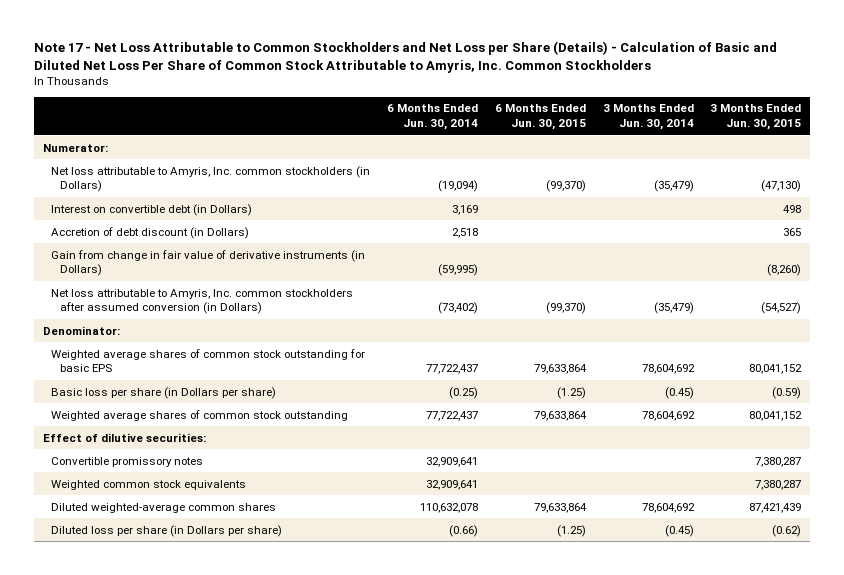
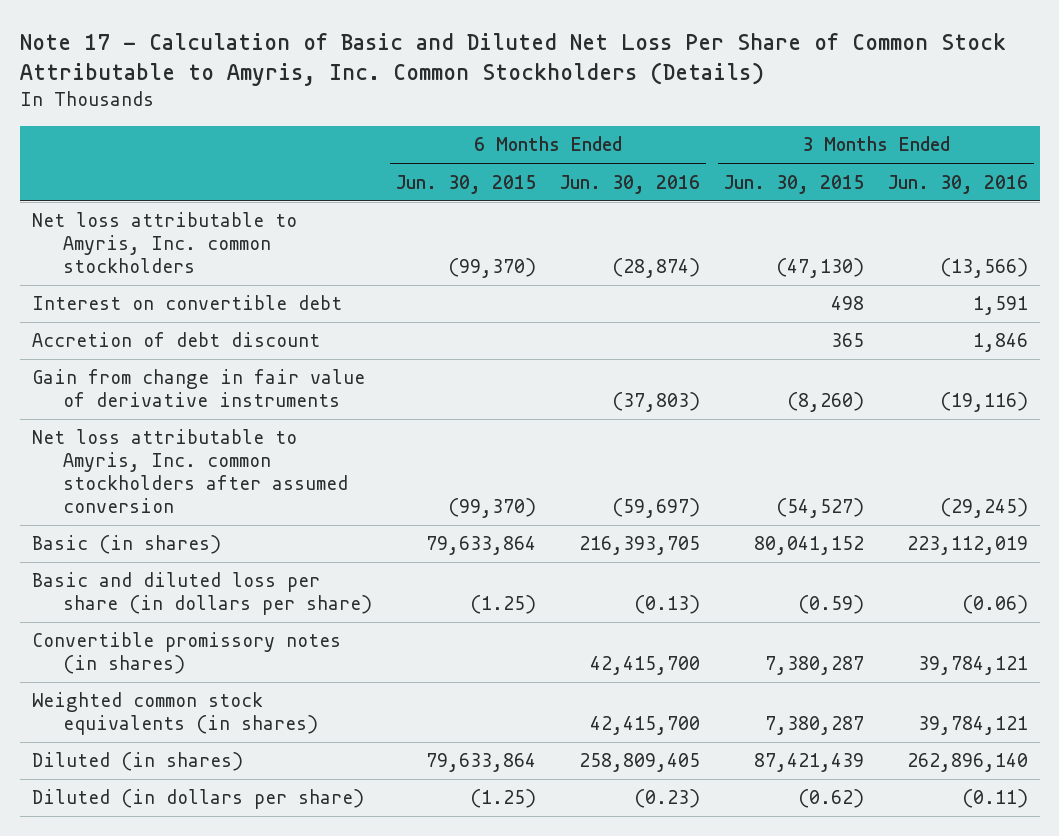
[34,40,778,73] Note 17 - Net Loss Attributable to Common Stockholders and Net Loss per Share (Details) - Calculation of Basic and Diluted Net Loss Per Share of Common Stock Attributable to Amyris, Inc. Common Stockholders -> [19,32,1006,87] Note 17 - Calculation of Basic and Diluted Net Loss Per Share of Common Stock Attributable to Amyris, Inc. Common Stockholders (Details)
[386,104,478,130] 6 Months Ended Jun. 30, 2014 -> none
[602,104,694,130] 3 Months Ended Jun. 30, 2014 -> none
none -> [559,174,700,194] Jun. 30, 2016
none -> [887,174,1028,194] Jun. 30, 2016
[42,143,108,152] Numerator: -> none
[42,325,120,335] Denominator: -> none
[51,409,349,421] Weighted average shares of common stock outstanding -> none
[42,432,206,442] Effect of dilutive securities: -> none
[51,165,371,193] Net loss attributable to Amyris, Inc. common stockholders (in Dollars) -> [31,212,297,274] Net loss attributable to Amyris, Inc. common stockholders
[51,203,253,216] Interest on convertible debt (in Dollars) -> [31,295,342,311] Interest on convertible debt
[51,226,250,239] Accretion of debt discount (in Dollars) -> [31,332,320,348] Accretion of debt discount
[51,249,366,277] Gain from change in fair value of derivative instruments (in Dollars) -> [31,369,365,408] Gain from change in fair value of derivative instruments
[51,288,354,315] Net loss attributable to Amyris, Inc. common stockholders after assumed conversion (in Dollars) -> [31,429,348,513] Net loss attributable to Amyris, Inc. common stockholders after assumed conversion
[51,348,366,373] Weighted average shares of common stock outstanding for basic EPS -> [31,535,221,555] Basic (in shares)
[51,386,277,399] Basic loss per share (in Dollars per share) -> [31,572,372,616] Basic and diluted loss per share (in dollars per share)
[51,456,204,467] Convertible promissory notes -> [31,632,341,675] Convertible promissory notes (in shares)
[51,479,247,490] Weighted common stock equivalents -> [31,692,318,736] Weighted common stock equivalents (in shares)
[51,502,277,513] Diluted weighted-average common shares -> [31,752,243,772] Diluted (in shares)
[51,524,283,537] Diluted loss per share (in Dollars per share) -> [31,789,364,810] Diluted (in dollars per share)

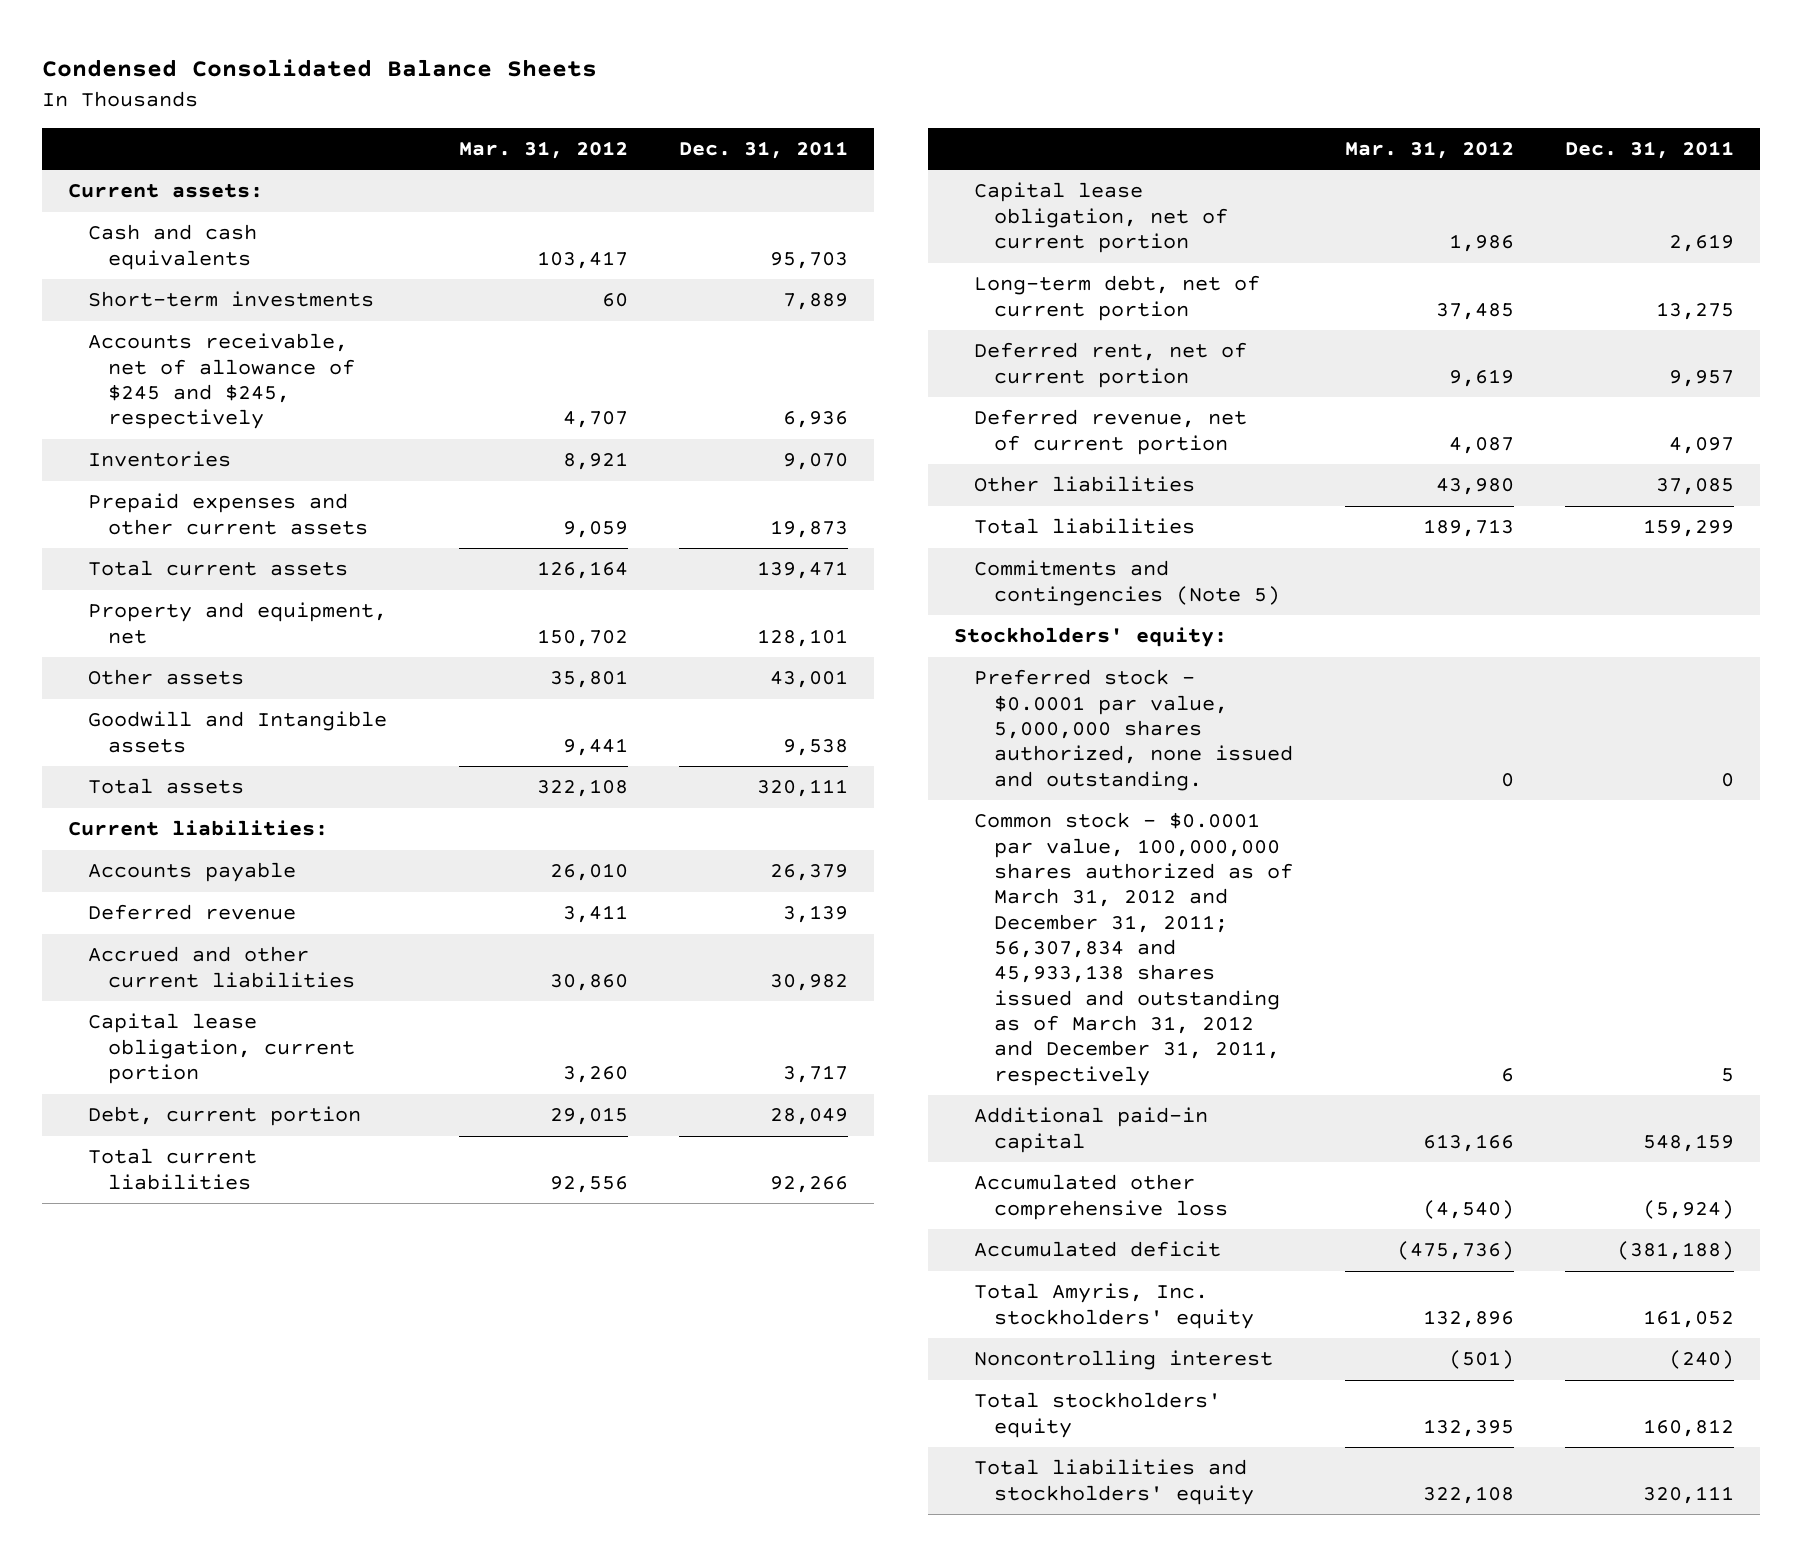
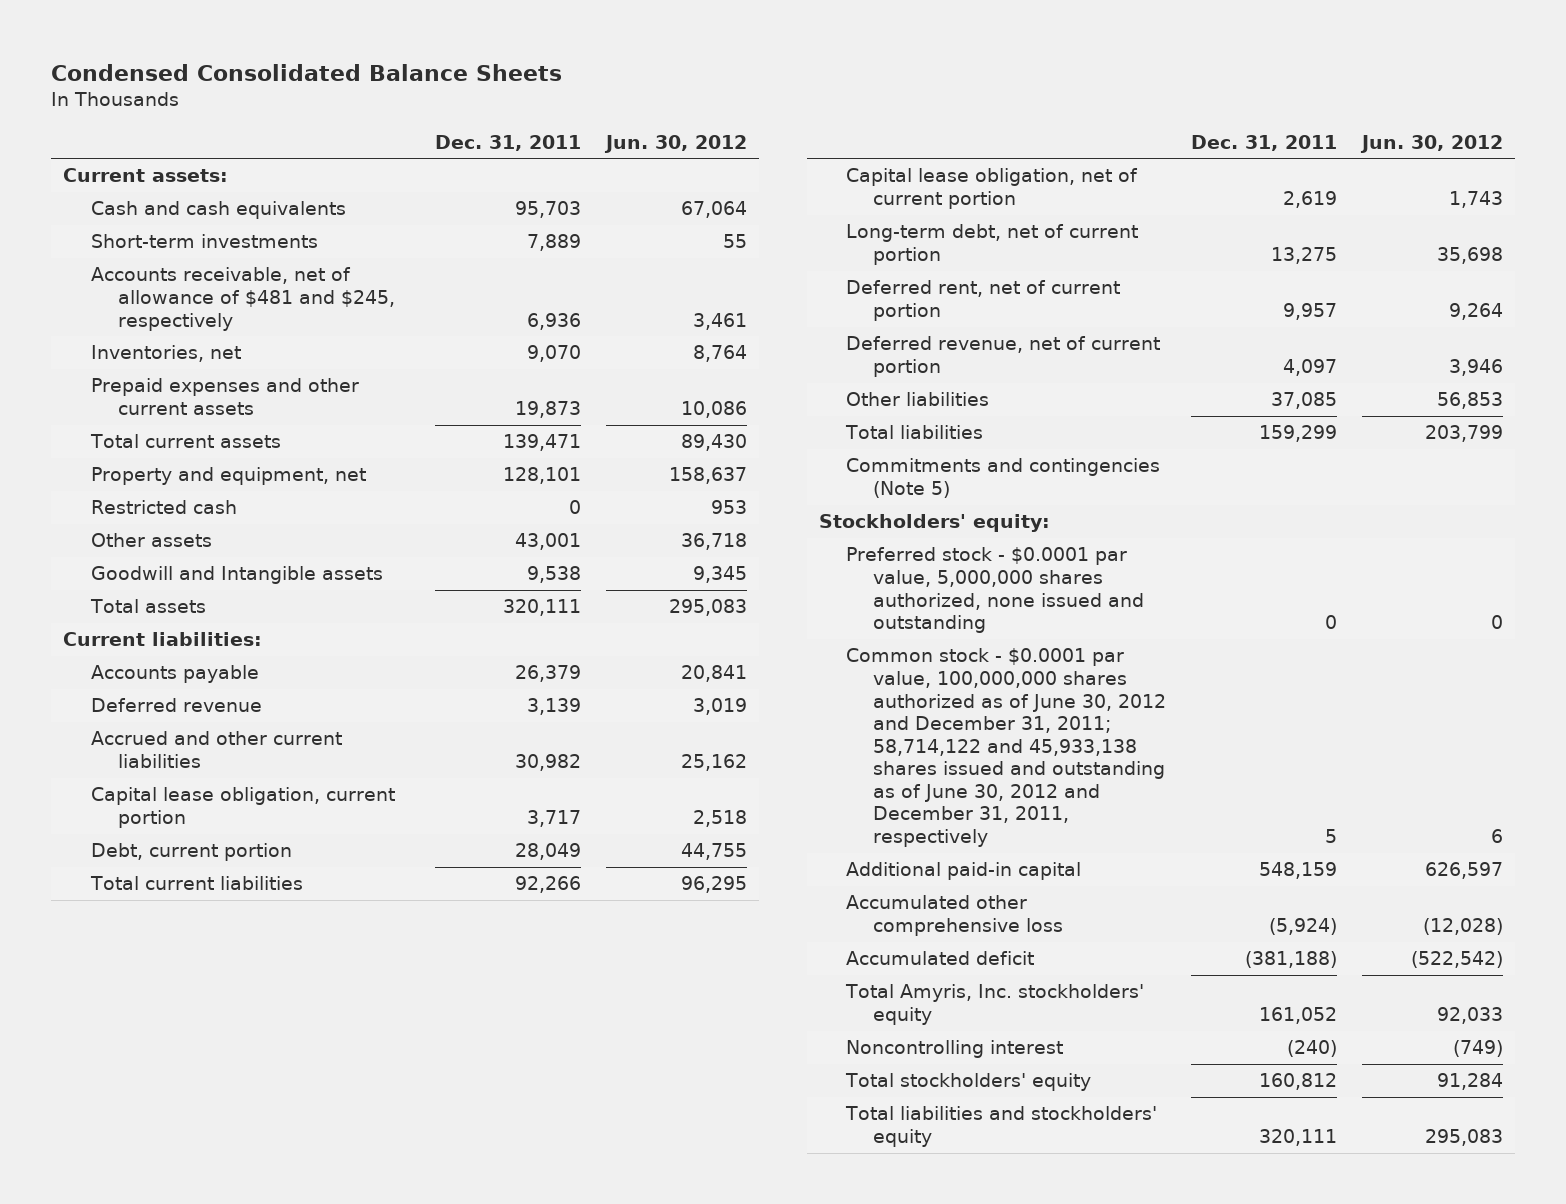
[458,140,628,159] Mar. 31, 2012 -> none
none -> [603,134,747,153] Jun. 30, 2012
[88,333,356,430] Accounts receivable, net of allowance of $245 and $245, respectively -> [90,267,395,331] Accounts receivable, net of allowance of $481 and $245, respectively
[88,451,232,468] Inventories -> [90,345,241,363] Inventories, net
none -> [90,500,237,515] Restricted cash
[974,669,1294,791] Preferred stock - $0.0001 par value, 5,000,000 shares authorized, none issued and outstanding. -> [846,547,1145,634] Preferred stock - $0.0001 par value, 5,000,000 shares authorized, none issued and outstanding
[974,812,1294,1086] Common stock - $0.0001 par value, 100,000,000 shares authorized as of March 31, 2012 and December 31, 2011; 56,307,834 and 45,933,138 shares issued and outstanding as of March 31, 2012 and December 31, 2011, respectively -> [846,648,1167,847] Common stock - $0.0001 par value, 100,000,000 shares authorized as of June 30, 2012 and December 31, 2011; 58,714,122 and 45,933,138 shares issued and outstanding as of June 30, 2012 and December 31, 2011, respectively

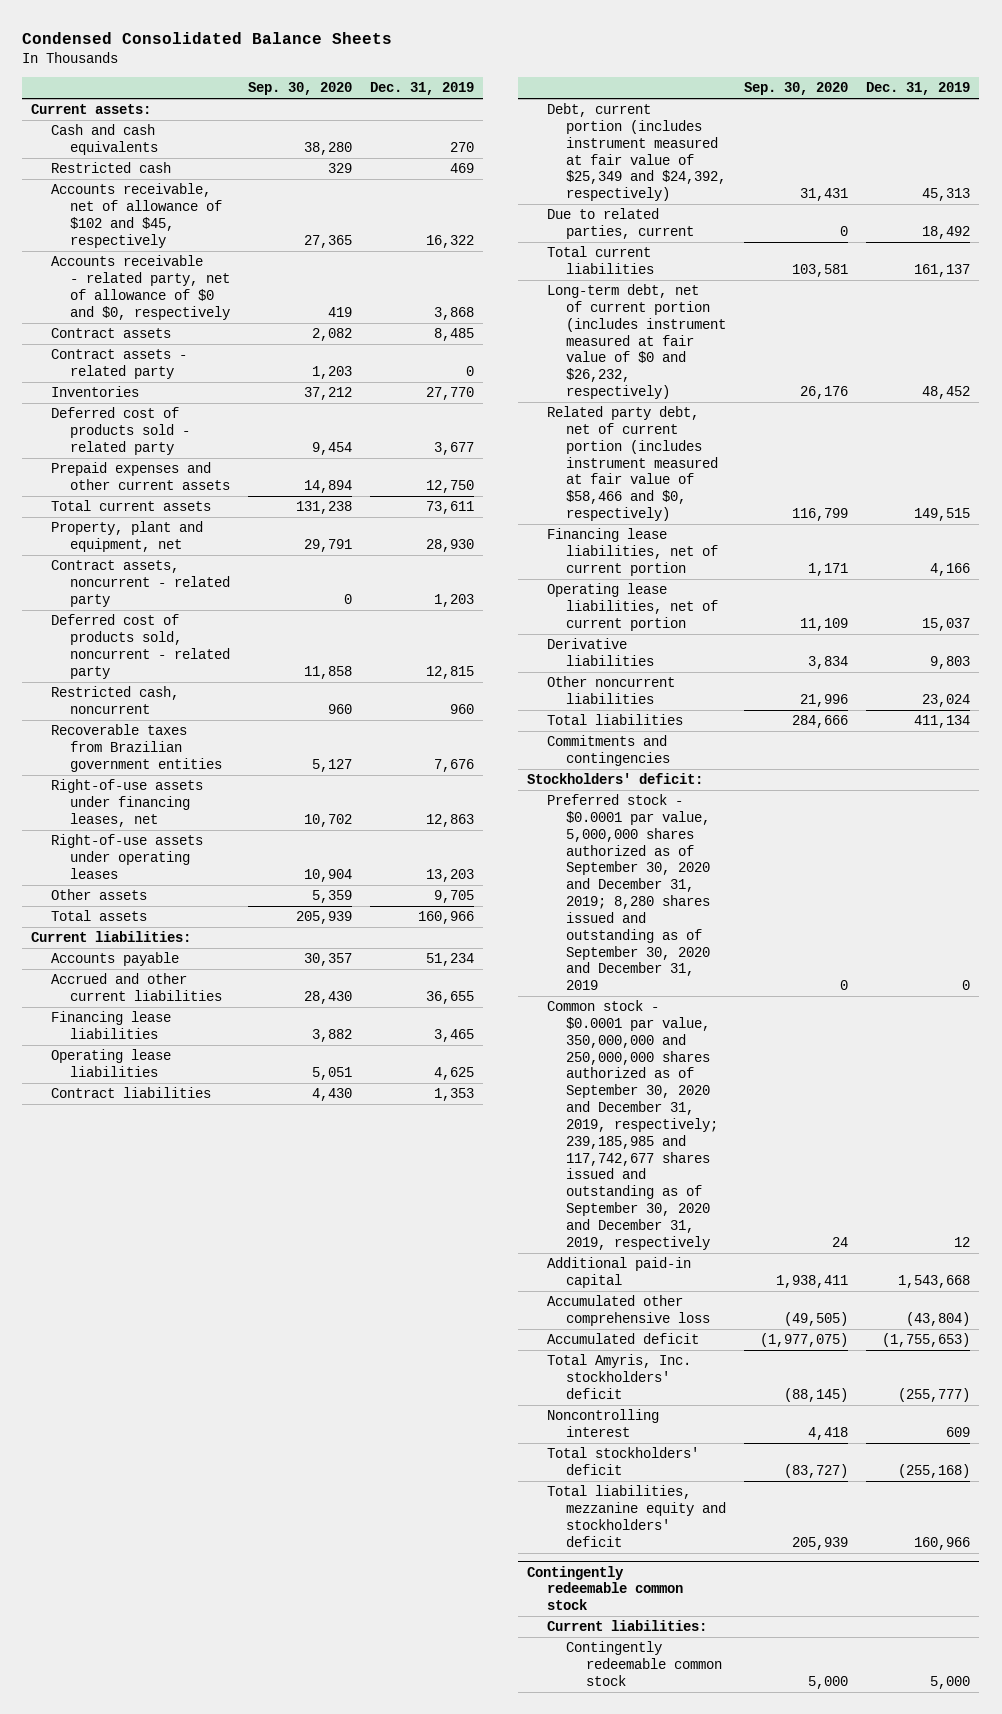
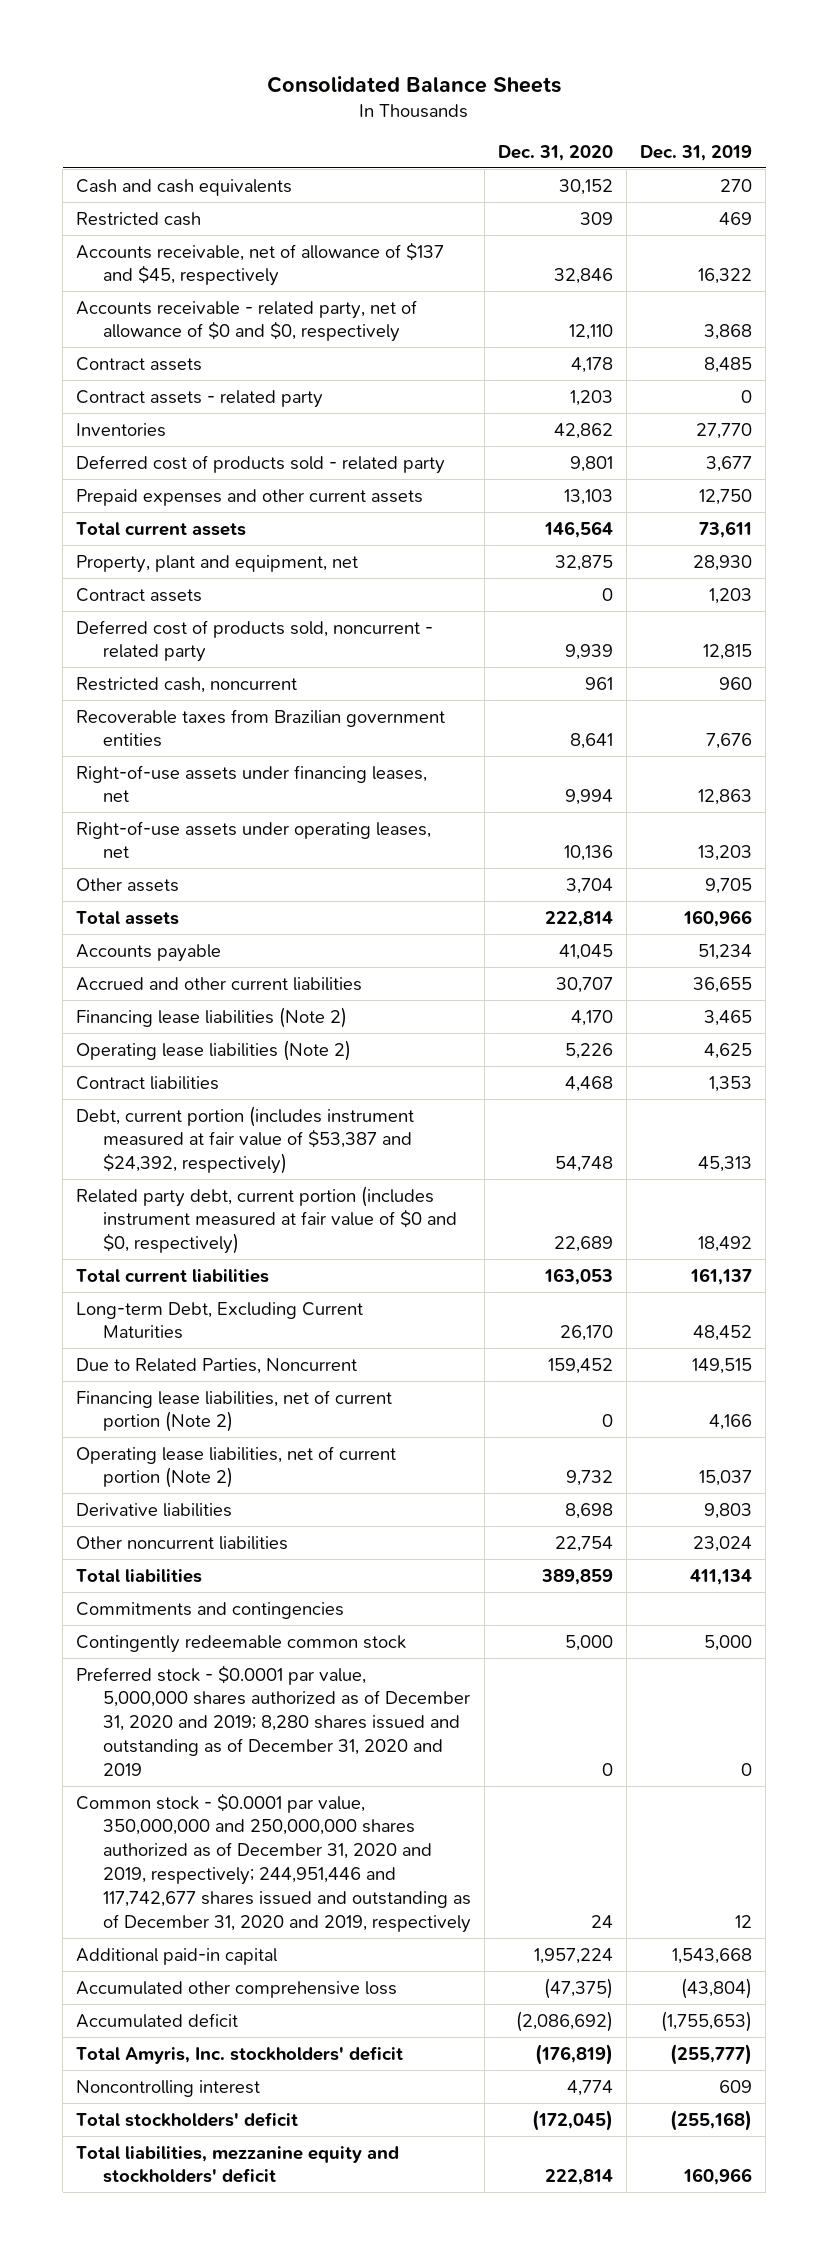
[22,31,393,44] Condensed Consolidated Balance Sheets -> [267,75,562,93] Consolidated Balance Sheets
[248,82,353,96] Sep. 30, 2020 -> none
none -> [498,144,614,161] Dec. 31, 2020
[31,104,152,115] Current assets: -> none
[50,183,223,248] Accounts receivable, net of allowance of $102 and $45, respectively -> [76,241,445,287] Accounts receivable, net of allowance of $137 and $45, respectively
[50,560,231,607] Contract assets, noncurrent - related party -> [76,587,203,602] Contract assets
[50,834,203,879] Right-of-use assets under operating leases -> [76,820,432,859] Right-of-use assets under operating leases, net
[31,931,192,943] Current liabilities: -> none
[50,1011,171,1040] Financing lease liabilities -> [76,1006,348,1028] Financing lease liabilities (Note 2)
[50,1049,171,1078] Operating lease liabilities -> [76,1039,352,1061] Operating lease liabilities (Note 2)
[546,103,727,202] Debt, current portion (includes instrument measured at fair value of $25,349 and $24,392, respectively) -> [76,1105,415,1175] Debt, current portion (includes instrument measured at fair value of $53,387 and $24,392, respectively)
[546,208,695,240] Due to related parties, current -> [76,1185,458,1255] Related party debt, current portion (includes instrument measured at fair value of $0 and $0, respectively)
[546,284,727,400] Long-term debt, net of current portion (includes instrument measured at fair value of $0 and $26,232, respectively) -> [76,1301,364,1340] Long-term Debt, Excluding Current Maturities
[546,406,719,522] Related party debt, net of current portion (includes instrument measured at fair value of $58,466 and $0, respectively) -> [76,1357,358,1374] Due to Related Parties, Noncurrent
[546,528,719,576] Financing lease liabilities, net of current portion -> [76,1389,393,1433] Financing lease liabilities, net of current portion (Note 2)
[546,583,719,631] Operating lease liabilities, net of current portion -> [76,1445,397,1489] Operating lease liabilities, net of current portion (Note 2)
[527,773,704,785] Stockholders' deficit: -> none
none -> [76,1634,407,1653] Contingently redeemable common stock
[546,794,711,991] Preferred stock - $0.0001 par value, 5,000,000 shares authorized as of September 30, 2020 and December 31, 2019; 8,280 shares issued and outstanding as of September 30, 2020 and December 31, 2019 -> [76,1664,471,1776] Preferred stock - $0.0001 par value, 5,000,000 shares authorized as of December 31, 2020 and 2019; 8,280 shares issued and outstanding as of December 31, 2020 and 2019
[546,1000,719,1250] Common stock - $0.0001 par value, 350,000,000 and 250,000,000 shares authorized as of September 30, 2020 and December 31, 2019, respectively; 239,185,985 and 117,742,677 shares issued and outstanding as of September 30, 2020 and December 31, 2019, respectively -> [76,1792,472,1933] Common stock - $0.0001 par value, 350,000,000 and 250,000,000 shares authorized as of December 31, 2020 and 2019, respectively; 244,951,446 and 117,742,677 shares issued and outstanding as of December 31, 2020 and 2019, respectively
[527,1565,683,1611] Contingently redeemable common stock -> none
[546,1620,707,1632] Current liabilities: -> none
[566,1641,722,1686] Contingently redeemable common stock -> none

